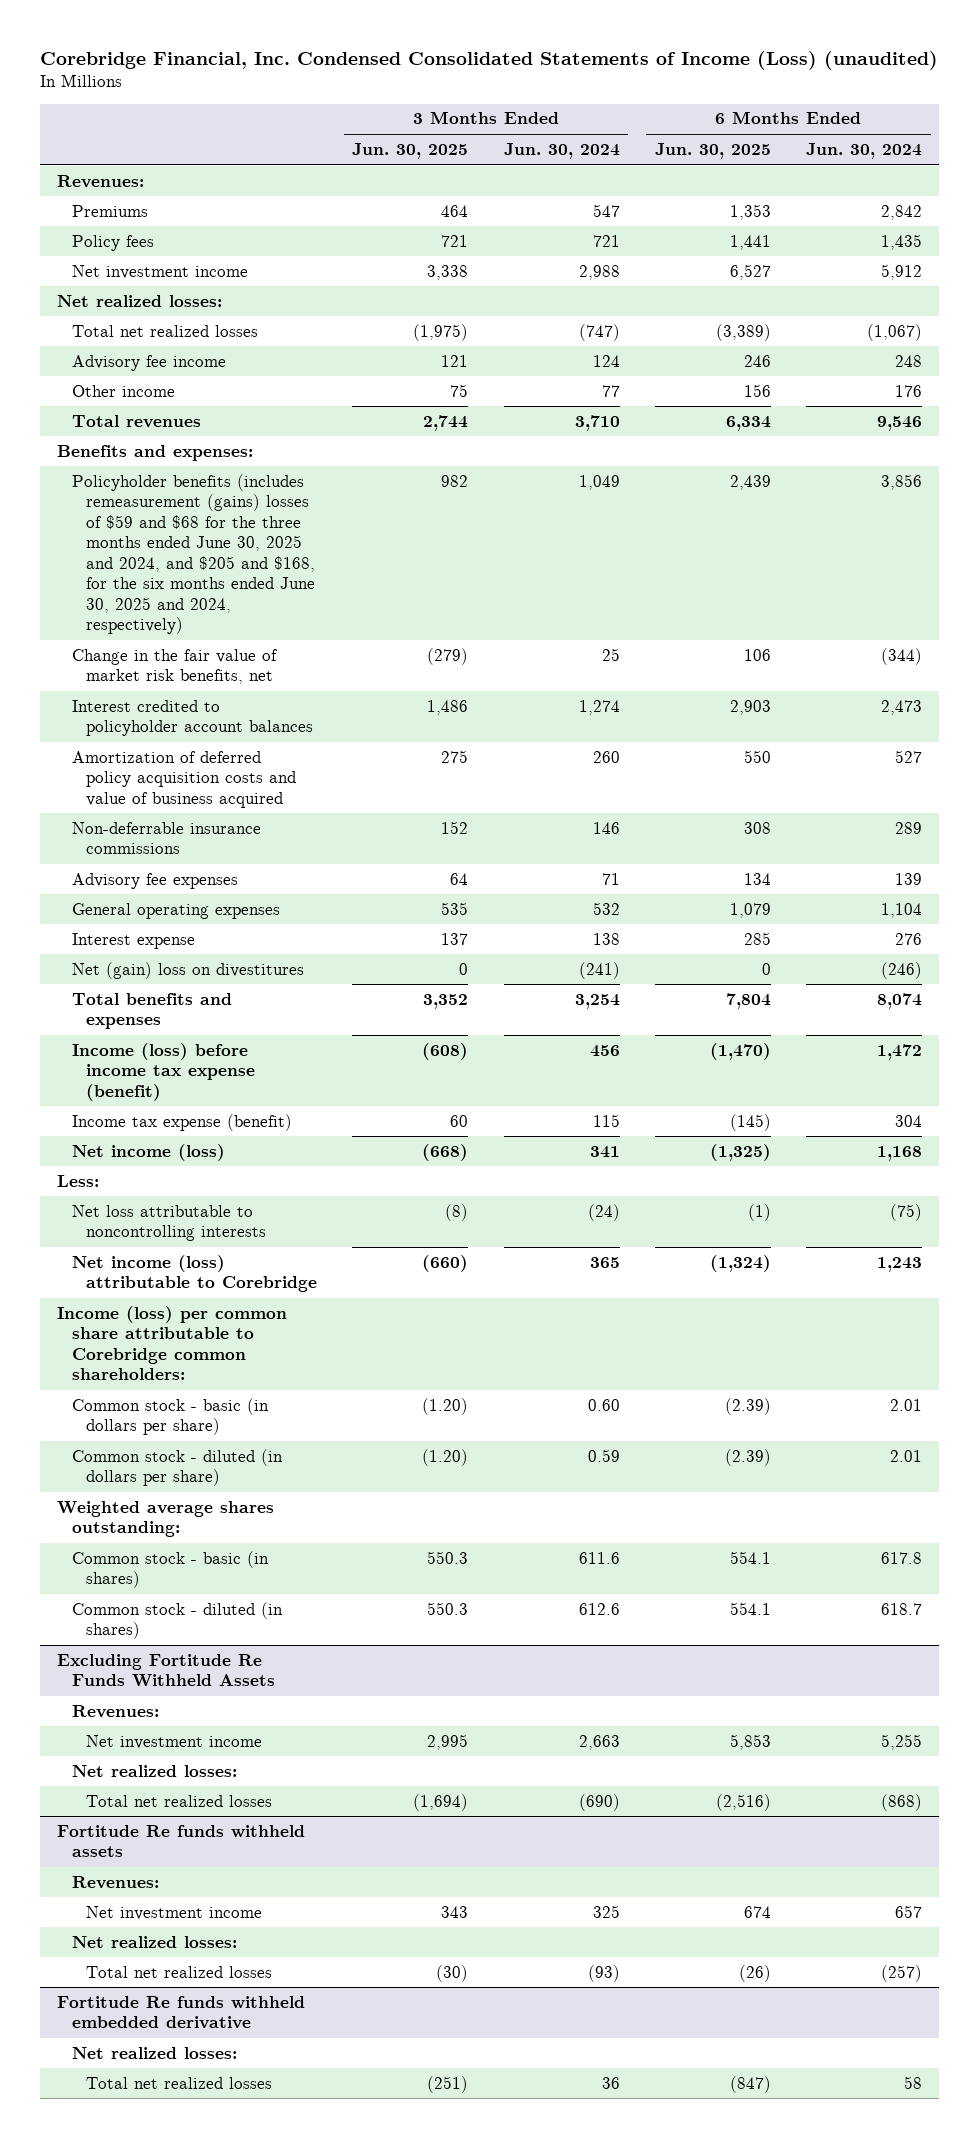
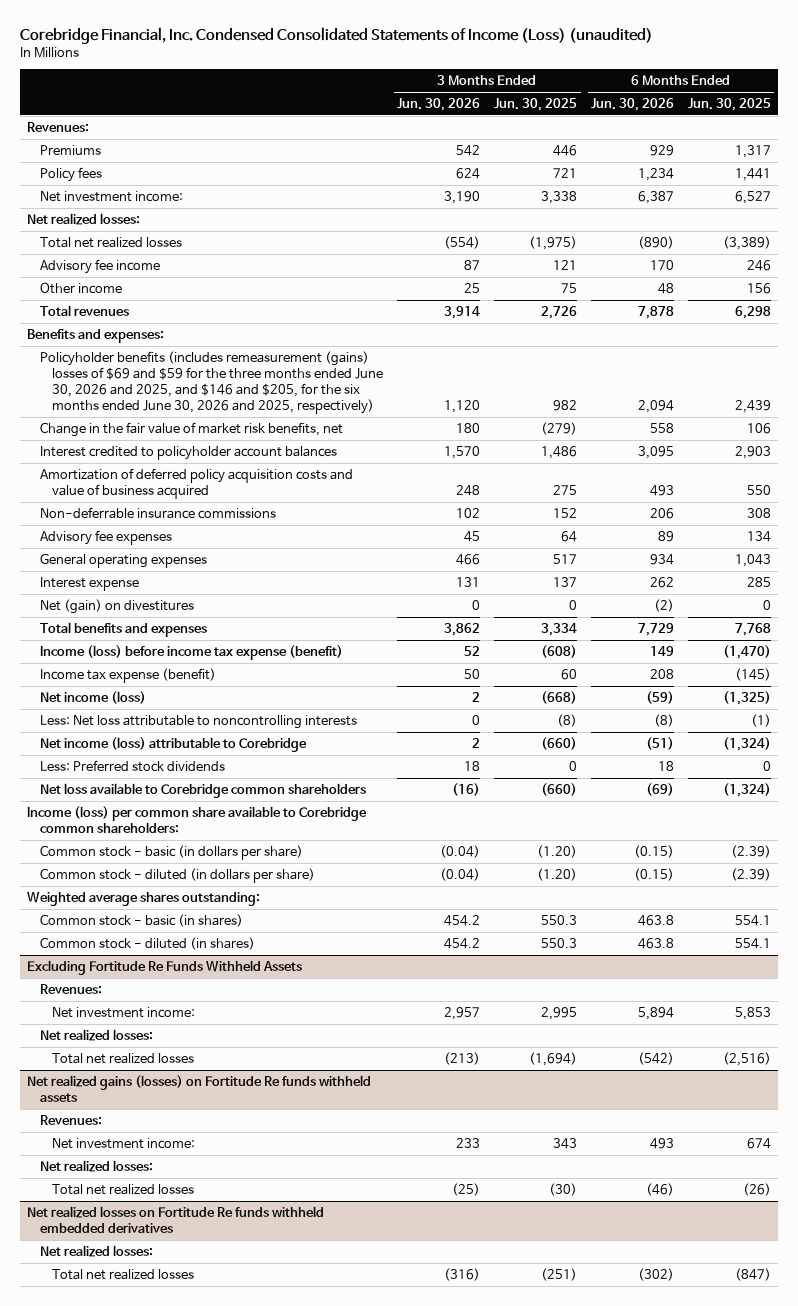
[503,142,620,159] Jun. 30, 2024 -> none
[805,142,922,159] Jun. 30, 2024 -> none
none -> [397,98,481,112] Jun. 30, 2026
none -> [591,98,675,112] Jun. 30, 2026
[441,204,469,217] 464 -> [553,144,578,156] 446
[729,203,771,220] 1,353 -> [734,144,771,158] 1,317
[71,264,248,279] Net investment income -> [39,190,183,202] Net investment income:
[423,414,469,431] 2,744 -> [541,305,578,319] 2,726
[725,415,771,431] 6,334 -> [734,305,771,319] 6,298
[71,473,316,635] Policyholder benefits (includes remeasurement (gains) losses of $59 and $68 for the three months ended June 30, 2025 and 2024, and $205 and $168, for the six months ended June 30, 2025 and 2024, respectively) -> [39,350,384,415] Policyholder benefits (includes remeasurement (gains) losses of $69 and $59 for the three months ended June 30, 2026 and 2025, and $146 and $205, for the six months ended June 30, 2026 and 2025, respectively)
[441,901,469,915] 535 -> [553,553,578,564] 517
[729,902,771,918] 1,079 -> [734,553,771,567] 1,043
[71,961,304,979] Net (gain) loss on divestitures -> [39,598,194,614] Net (gain) on divestitures
[423,993,469,1009] 3,352 -> [541,622,578,636] 3,334
[725,992,771,1009] 7,804 -> [734,622,771,636] 7,768
[57,1174,100,1187] Less: -> none
[71,1204,267,1242] Net loss attributable to noncontrolling interests -> [39,714,357,729] Less: Net loss attributable to noncontrolling interests
none -> [39,759,225,772] Less: Preferred stock dividends
none -> [39,782,366,798] Net loss available to Corebridge common shareholders
[57,1305,288,1381] Income (loss) per common share attributable to Corebridge common shareholders: -> [26,805,367,834] Income (loss) per common share available to Corebridge common shareholders:
[86,1734,263,1749] Net investment income -> [52,1006,196,1018] Net investment income:
[57,1824,306,1858] Fortitude Re funds withheld assets -> [26,1074,371,1103] Net realized gains (losses) on Fortitude Re funds withheld assets
[86,1905,263,1920] Net investment income -> [52,1137,196,1149] Net investment income:
[57,1995,306,2030] Fortitude Re funds withheld embedded derivative -> [26,1205,324,1234] Net realized losses on Fortitude Re funds withheld embedded derivatives

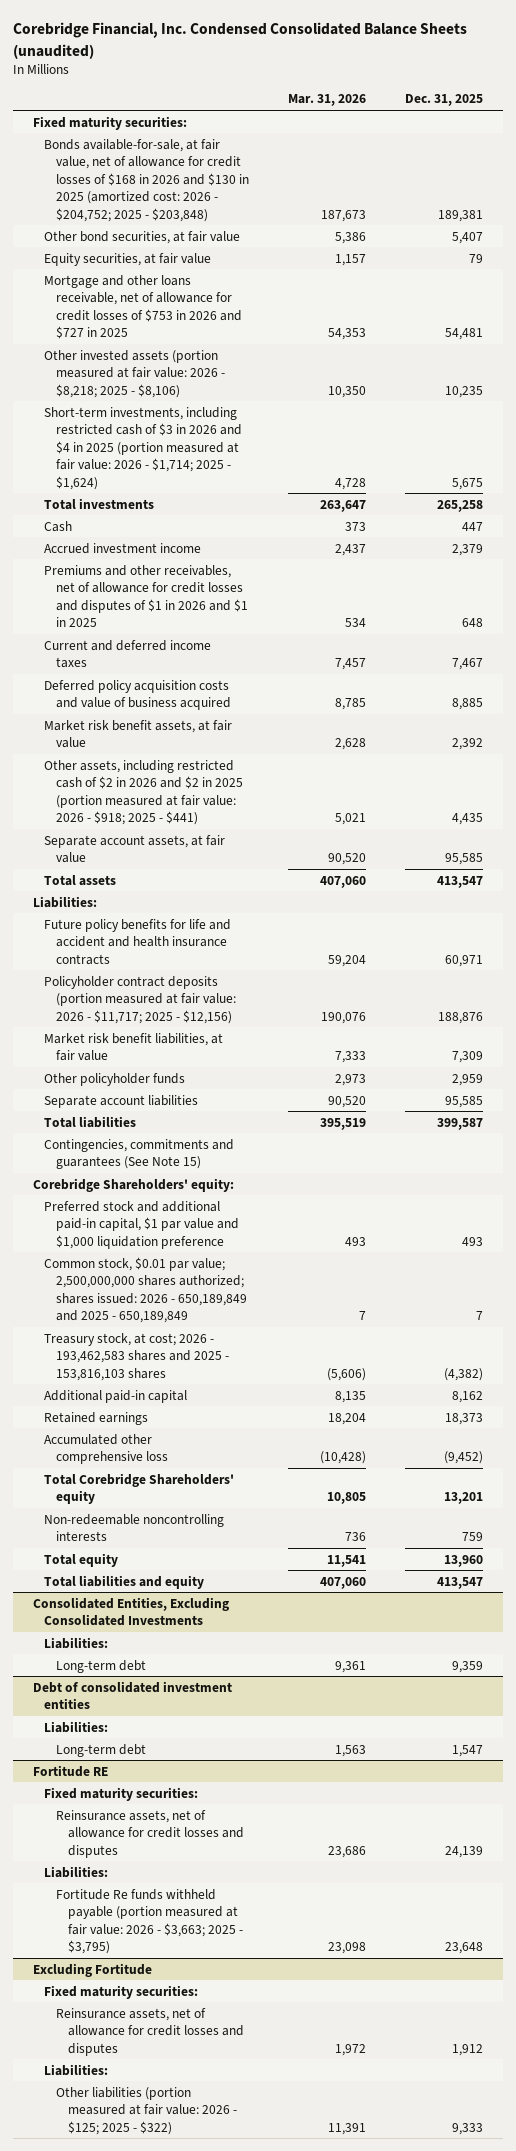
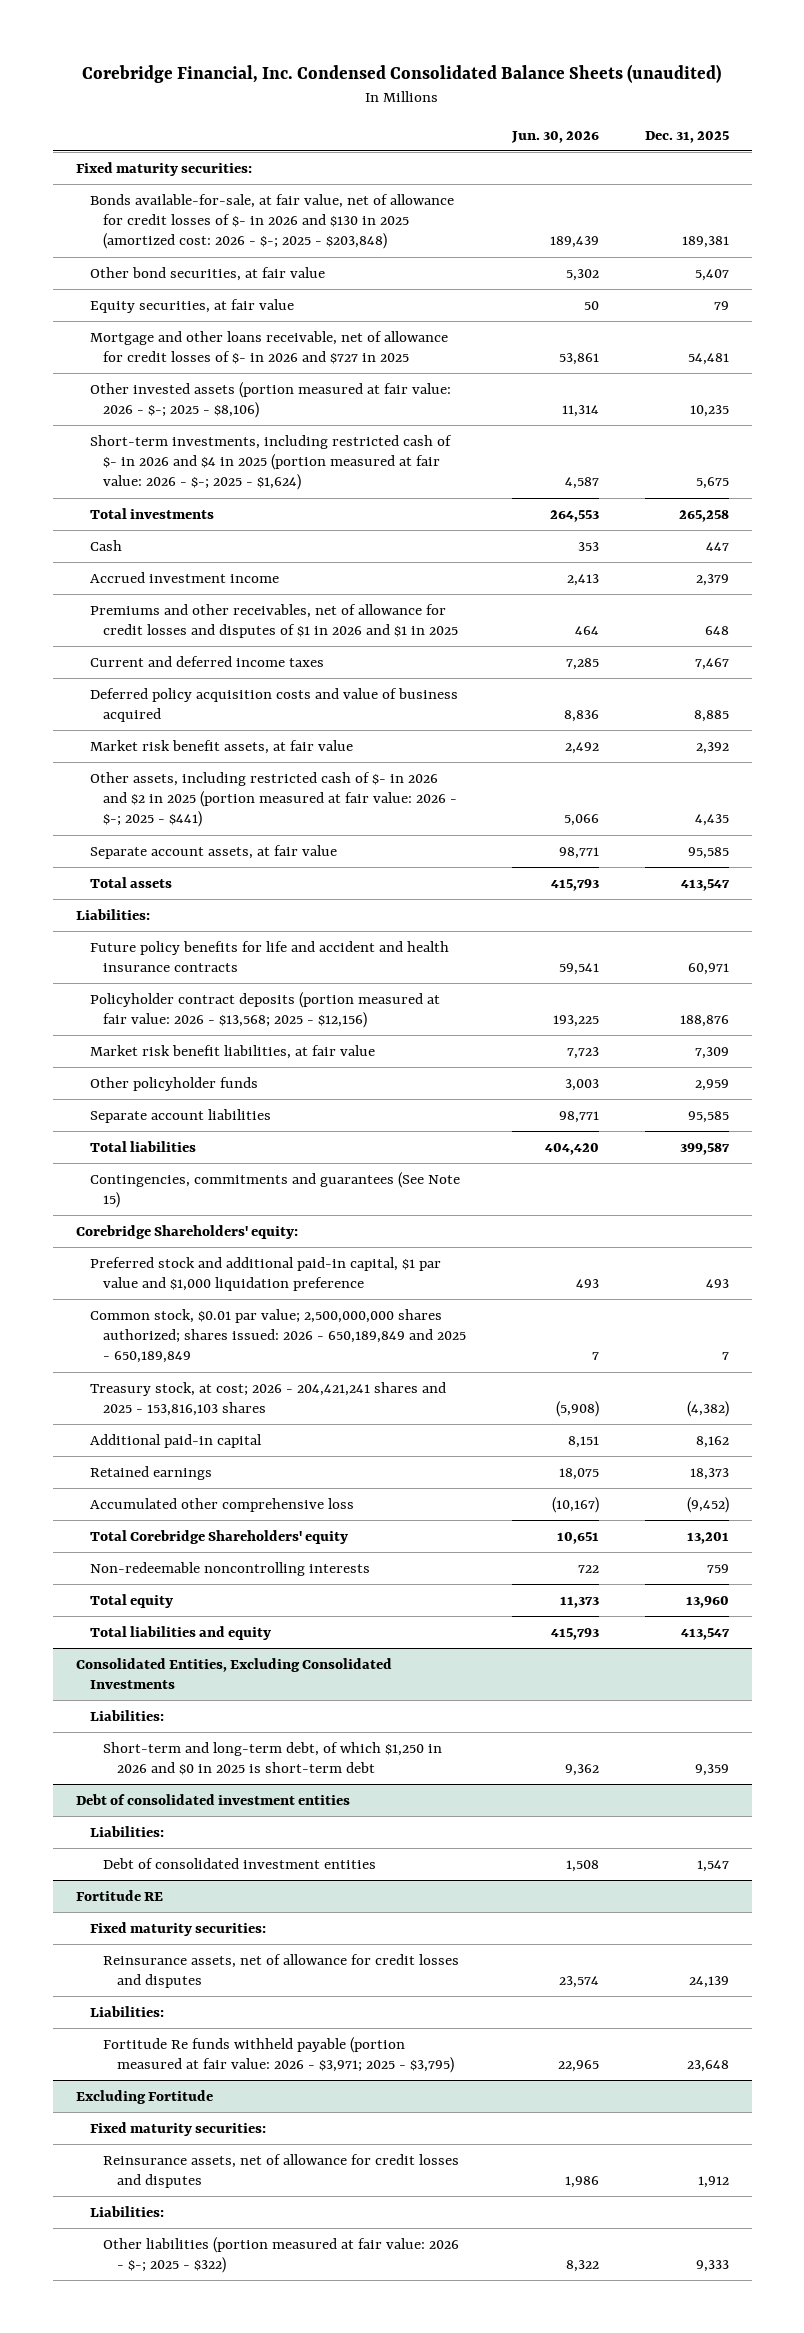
[288,94,367,107] Mar. 31, 2026 -> none
none -> [511,130,600,143] Jun. 30, 2026
[44,138,249,222] Bonds available-for-sale, at fair value, net of allowance for credit losses of $168 in 2026 and $130 in 2025 (amortized cost: 2026 - $204,752; 2025 - $203,848) -> [89,193,454,250] Bonds available-for-sale, at fair value, net of allowance for credit losses of $- in 2026 and $130 in 2025 (amortized cost: 2026 - $-; 2025 - $203,848)
[44,274,242,340] Mortgage and other loans receivable, net of allowance for credit losses of $753 in 2026 and $727 in 2025 -> [89,330,448,365] Mortgage and other loans receivable, net of allowance for credit losses of $- in 2026 and $727 in 2025
[44,349,225,398] Other invested assets (portion measured at fair value: 2026 - $8,218; 2025 - $8,106) -> [89,381,451,419] Other invested assets (portion measured at fair value: 2026 - $-; 2025 - $8,106)
[44,406,242,490] Short-term investments, including restricted cash of $3 in 2026 and $4 in 2025 (portion measured at fair value: 2026 - $1,714; 2025 - $1,624) -> [89,434,452,491] Short-term investments, including restricted cash of $- in 2026 and $4 in 2025 (portion measured at fair value: 2026 - $-; 2025 - $1,624)
[44,759,243,826] Other assets, including restricted cash of $2 in 2026 and $2 in 2025 (portion measured at fair value: 2026 - $918; 2025 - $441) -> [89,771,458,828] Other assets, including restricted cash of $- in 2026 and $2 in 2025 (portion measured at fair value: 2026 - $-; 2025 - $441)
[44,975,236,1024] Policyholder contract deposits (portion measured at fair value: 2026 - $11,717; 2025 - $12,156) -> [89,991,440,1029] Policyholder contract deposits (portion measured at fair value: 2026 - $13,568; 2025 - $12,156)
[44,1332,229,1381] Treasury stock, at cost; 2026 - 193,462,583 shares and 2025 - 153,816,103 shares -> [89,1381,446,1417] Treasury stock, at cost; 2026 - 204,421,241 shares and 2025 - 153,816,103 shares
[55,1659,146,1673] Long-term debt -> [103,1741,443,1776] Short-term and long-term debt, of which $1,250 in 2026 and $0 in 2025 is short-term debt
[55,1743,146,1757] Long-term debt -> [103,1857,377,1869] Debt of consolidated investment entities
[55,1888,243,1955] Fortitude Re funds withheld payable (portion measured at fair value: 2026 - $3,663; 2025 - $3,795) -> [103,2036,455,2074] Fortitude Re funds withheld payable (portion measured at fair value: 2026 - $3,971; 2025 - $3,795)
[55,2086,237,2135] Other liabilities (portion measured at fair value: 2026 - $125; 2025 - $322) -> [103,2236,460,2274] Other liabilities (portion measured at fair value: 2026 - $-; 2025 - $322)

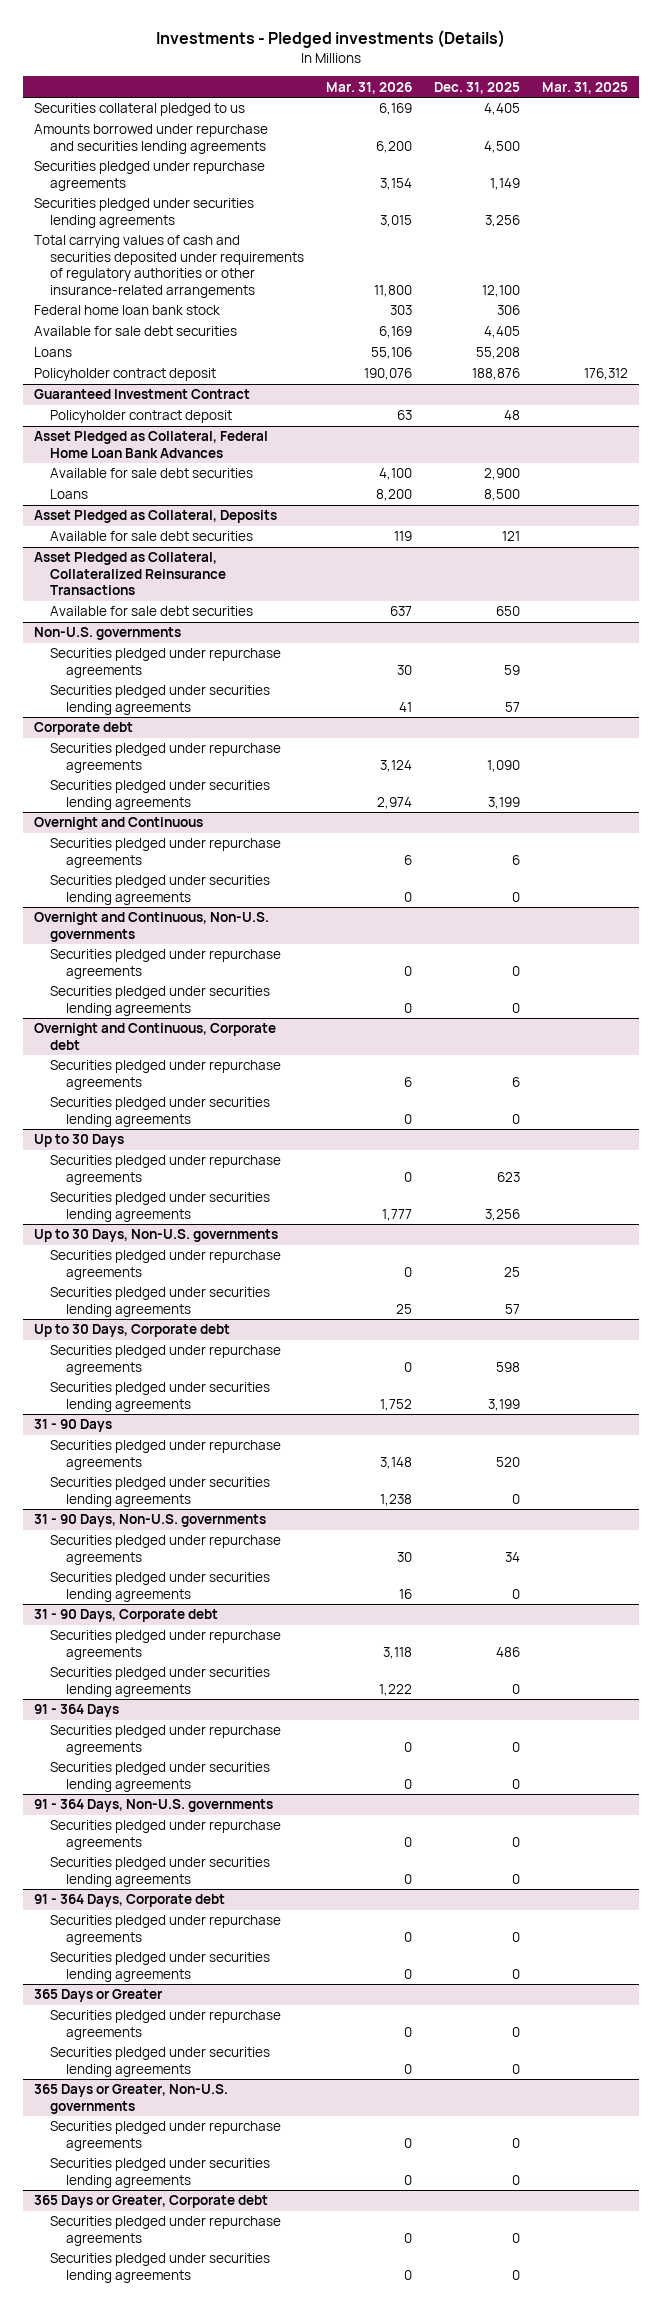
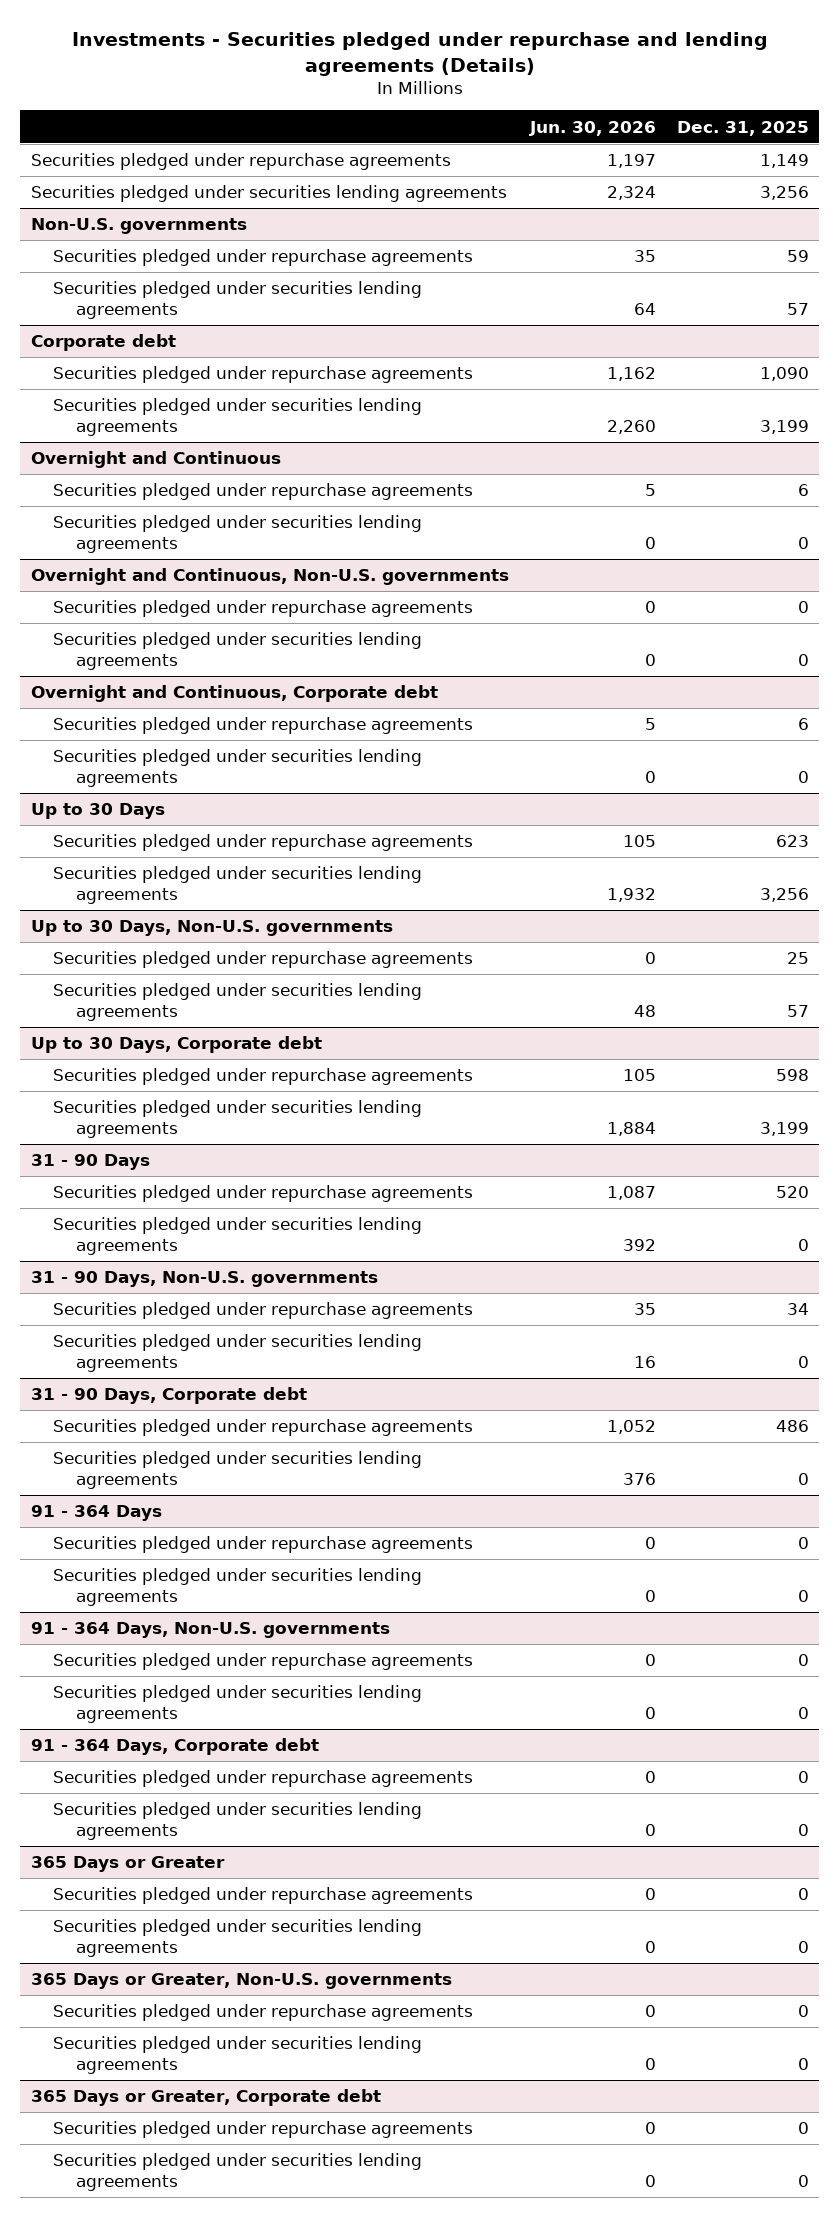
[155,30,505,49] Investments - Pledged investments (Details) -> [71,31,768,76] Investments - Securities pledged under repurchase and lending agreements (Details)
[325,81,412,94] Mar. 31, 2026 -> none
[541,81,628,94] Mar. 31, 2025 -> none
none -> [528,120,656,136] Jun. 30, 2026
[33,103,245,117] Securities collateral pledged to us -> none
[33,124,268,154] Amounts borrowed under repurchase and securities lending agreements -> none
[33,235,304,298] Total carrying values of cash and securities deposited under requirements of regulatory authorities or other insurance-related arrangements -> none
[33,305,220,316] Federal home loan bank stock -> none
[33,326,237,337] Available for sale debt securities -> none
[33,347,72,358] Loans -> none
[33,368,216,382] Policyholder contract deposit -> none
[33,389,250,400] Guaranteed Investment Contract -> none
[49,410,232,424] Policyholder contract deposit -> none
[33,431,268,458] Asset Pledged as Collateral, Federal Home Loan Bank Advances -> none
[49,468,253,479] Available for sale debt securities -> none
[49,489,88,500] Loans -> none
[33,510,277,524] Asset Pledged as Collateral, Deposits -> none
[49,531,253,542] Available for sale debt securities -> none
[33,552,226,596] Asset Pledged as Collateral, Collateralized Reinsurance Transactions -> none
[49,606,253,617] Available for sale debt securities -> none

